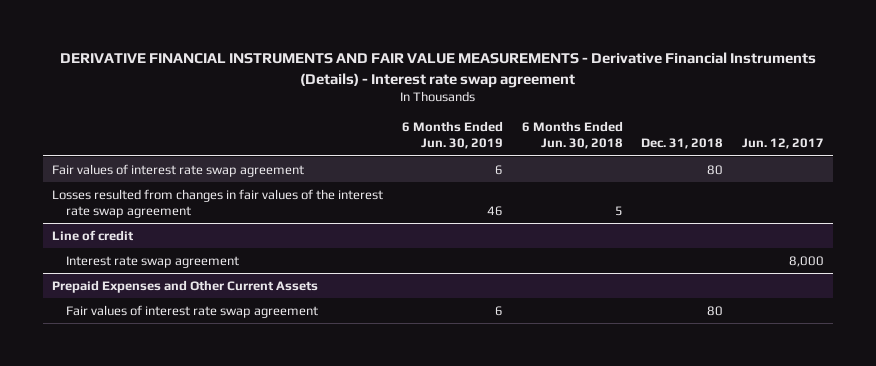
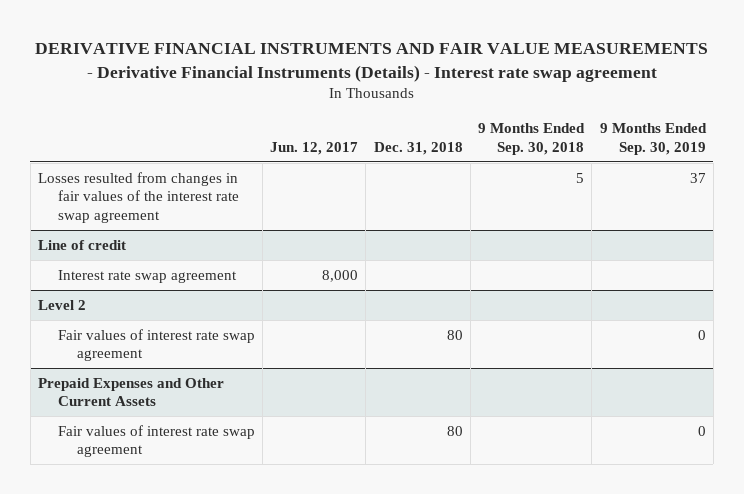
[401,121,503,150] 6 Months Ended Jun. 30, 2019 -> none
[521,121,623,150] 6 Months Ended Jun. 30, 2018 -> none
none -> [478,123,586,155] 9 Months Ended Sep. 30, 2018
none -> [599,123,707,155] 9 Months Ended Sep. 30, 2019
[52,163,305,177] Fair values of interest rate swap agreement -> none
none -> [38,299,87,310] Level 2
none -> [57,328,255,362] Fair values of interest rate swap agreement

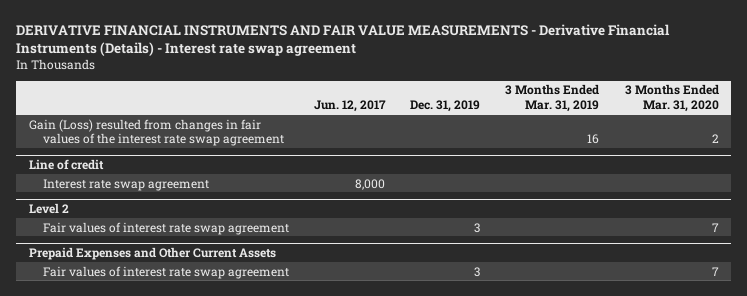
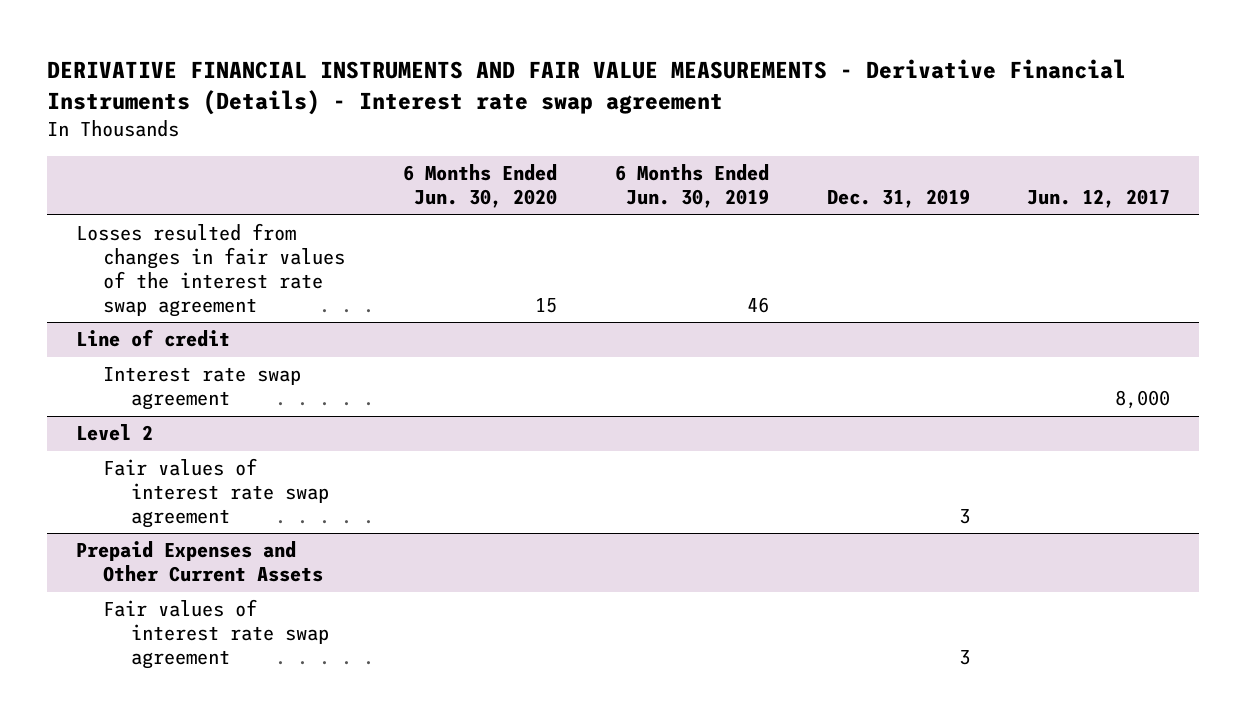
[505,84,600,113] 3 Months Ended Mar. 31, 2019 -> none
[624,84,719,113] 3 Months Ended Mar. 31, 2020 -> none
none -> [402,164,557,209] 6 Months Ended Jun. 30, 2020
none -> [614,164,769,209] 6 Months Ended Jun. 30, 2019
[28,118,284,147] Gain (Loss) resulted from changes in fair values of the interest rate swap agreement -> [75,223,346,317] Losses resulted from changes in fair values of the interest rate swap agreement

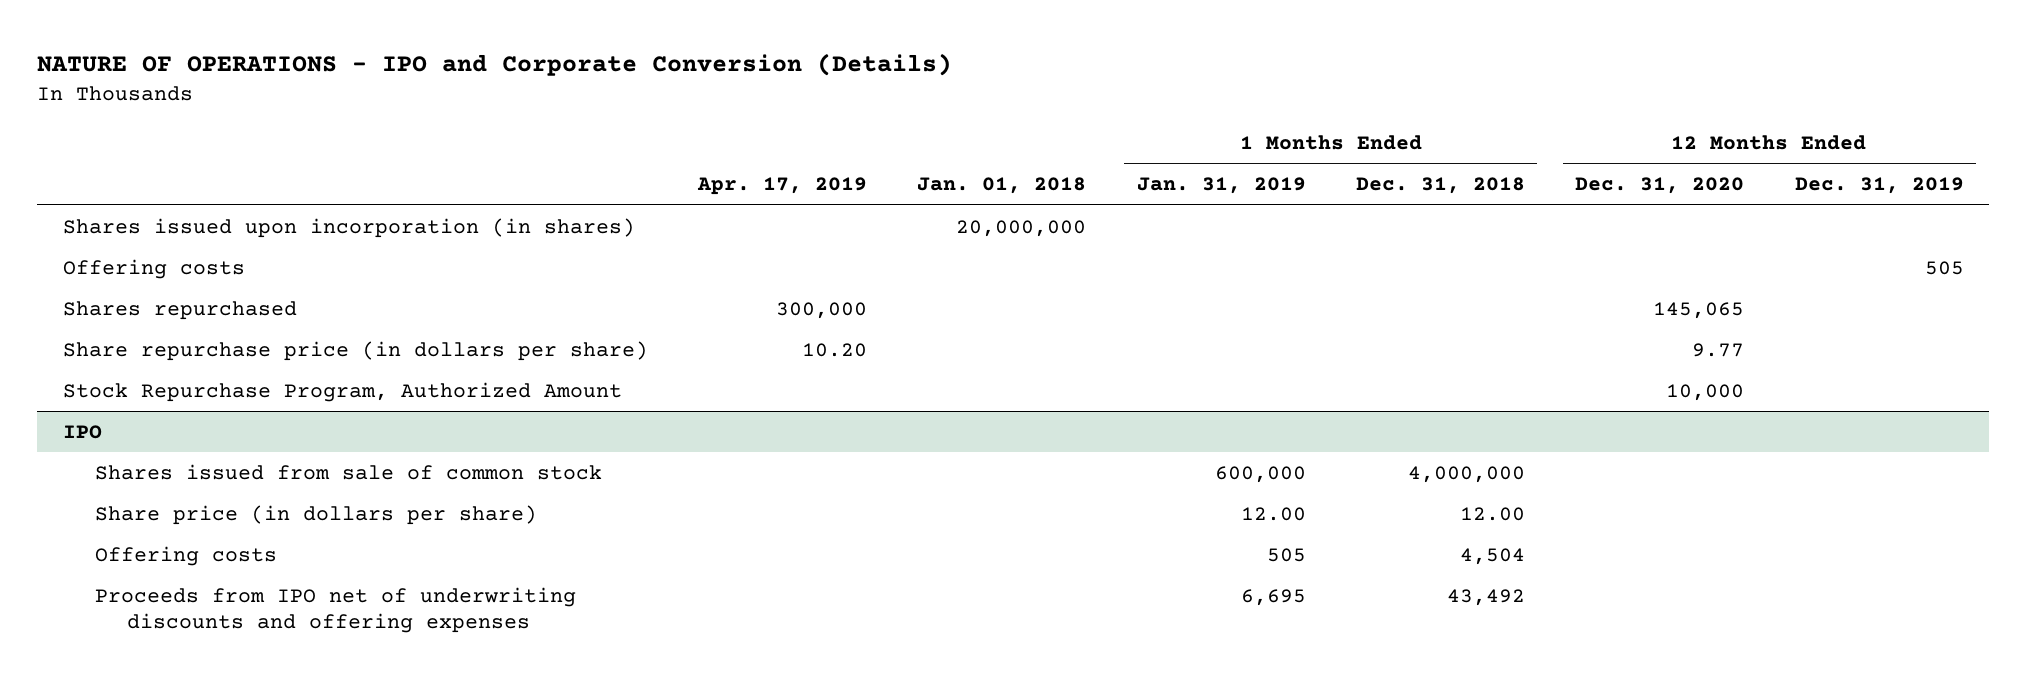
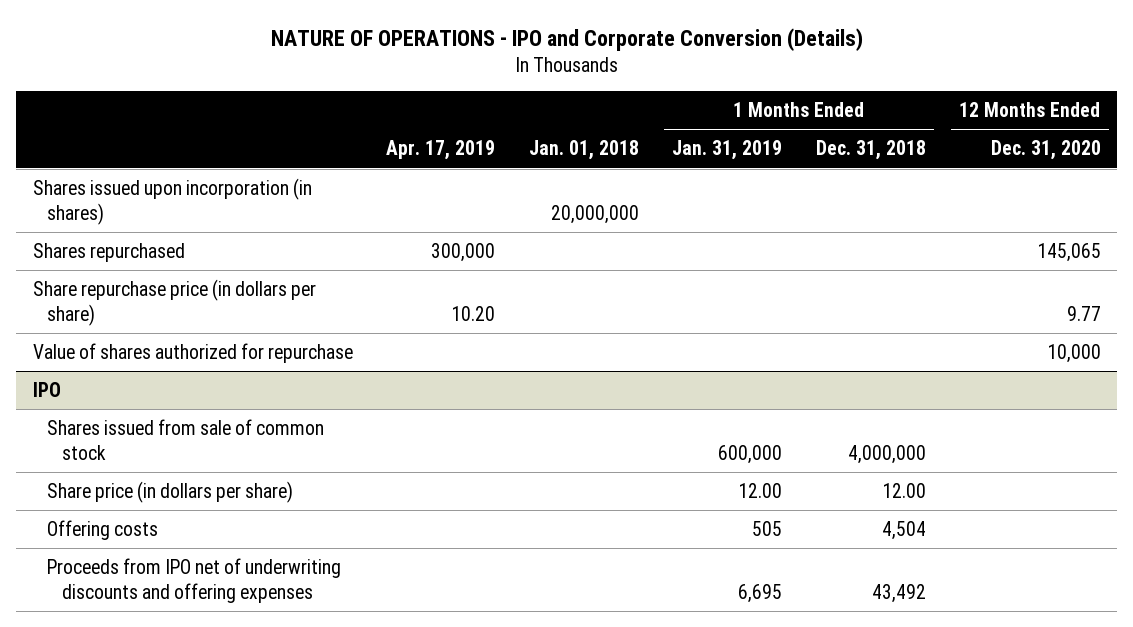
[1794,177,1964,195] Dec. 31, 2019 -> none
[62,258,245,279] Offering costs -> none
[62,381,622,402] Stock Repurchase Program, Authorized Amount -> [32,342,353,363] Value of shares authorized for repurchase

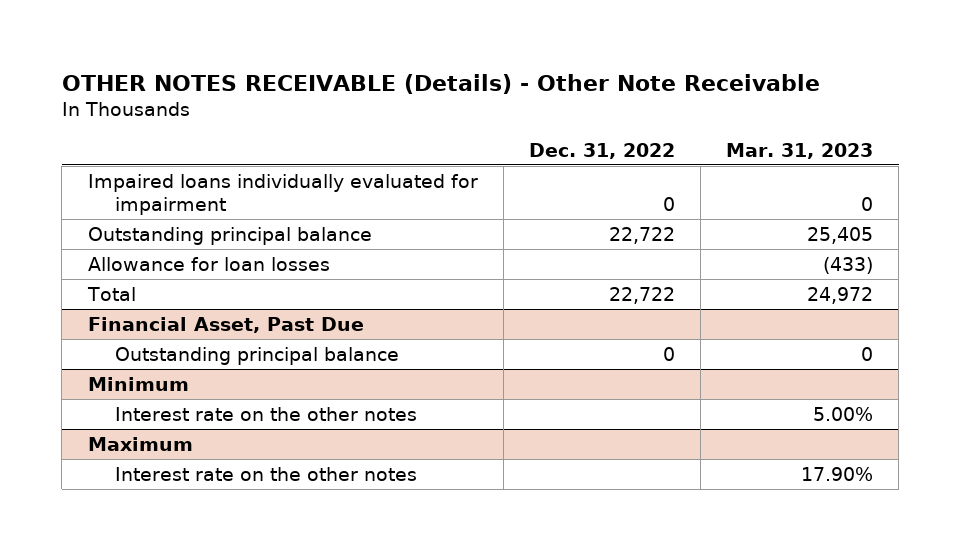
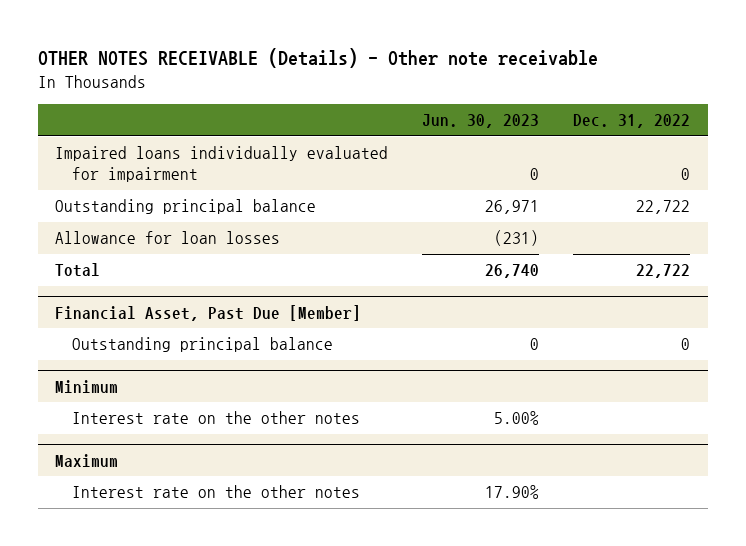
[61,73,820,94] OTHER NOTES RECEIVABLE (Details) - Other Note Receivable -> [38,48,599,69] OTHER NOTES RECEIVABLE (Details) - Other note receivable
[726,142,874,159] Mar. 31, 2023 -> none
none -> [422,114,540,129] Jun. 30, 2023
[87,316,364,333] Financial Asset, Past Due -> [55,304,362,321] Financial Asset, Past Due [Member]

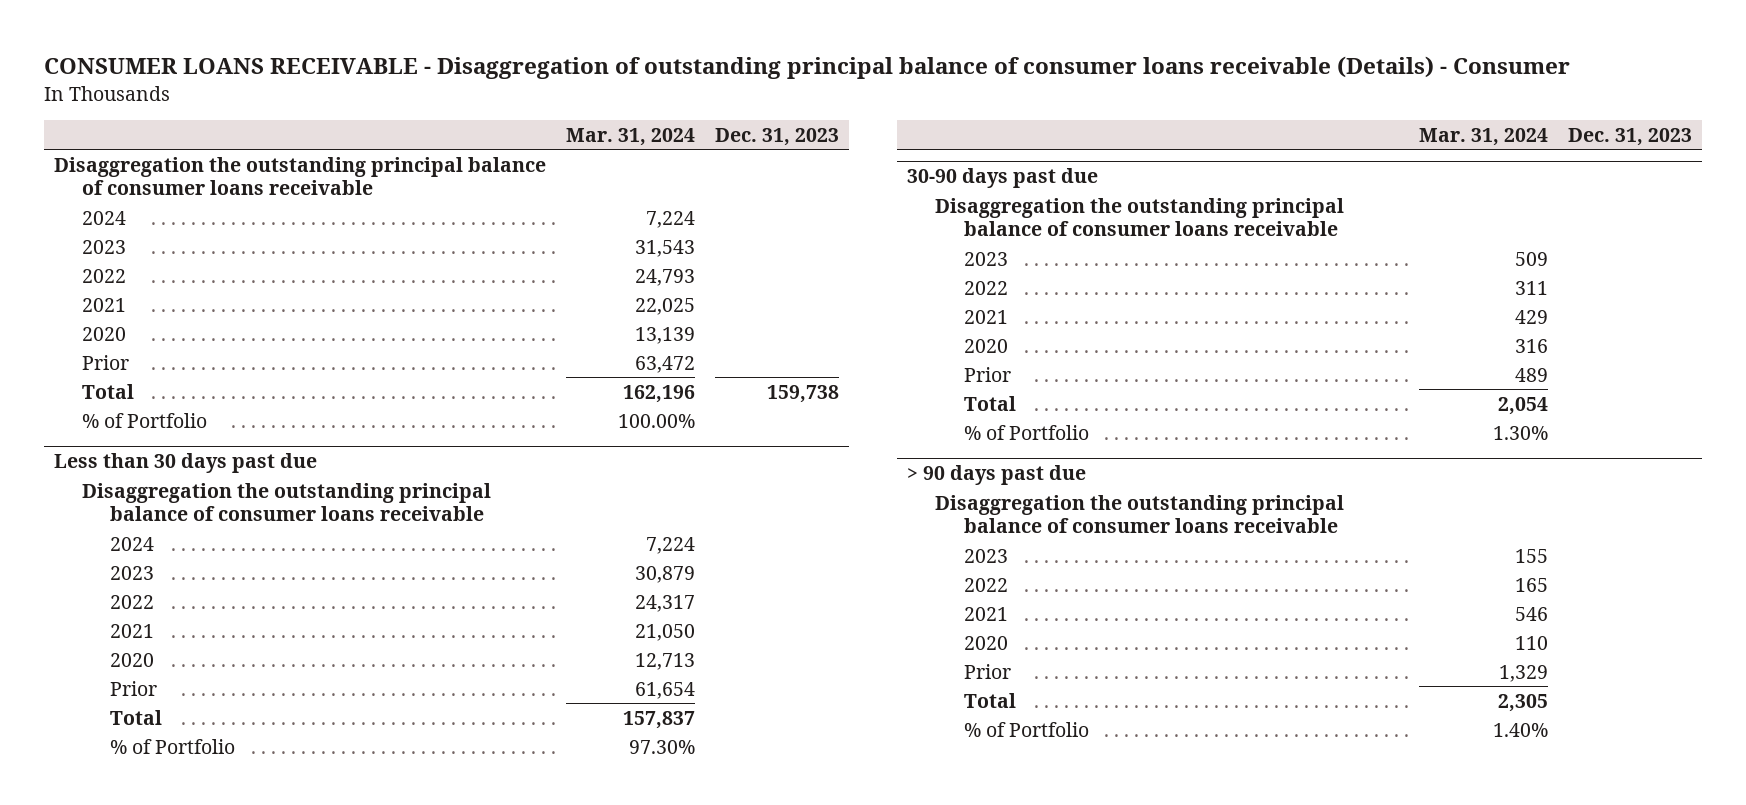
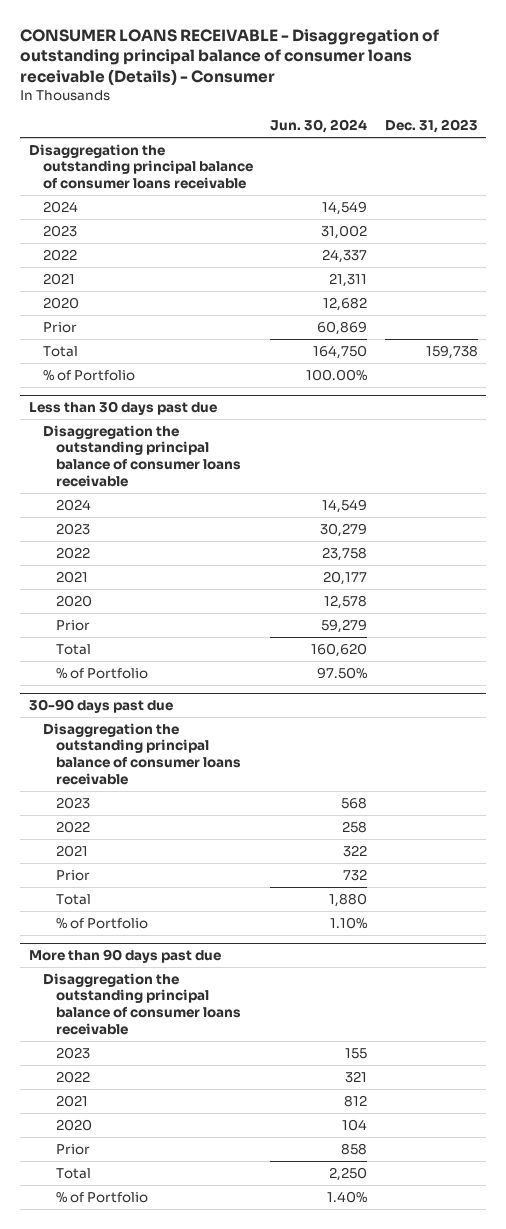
[565,127,695,146] Mar. 31, 2024 -> none
none -> [270,118,368,133] Jun. 30, 2024
[963,338,1008,353] 2020 -> none
[907,465,1087,486] > 90 days past due -> [28,949,221,964] More than 90 days past due

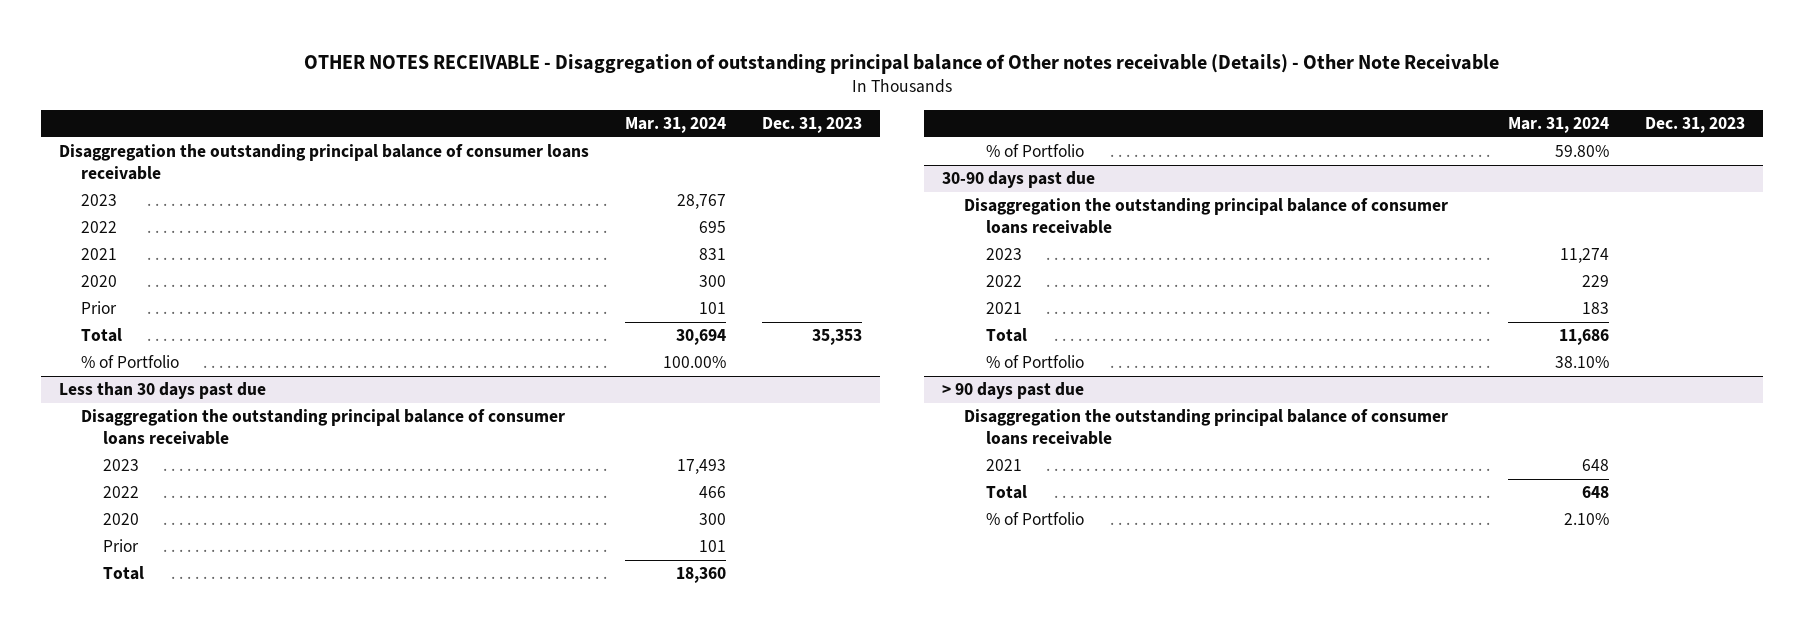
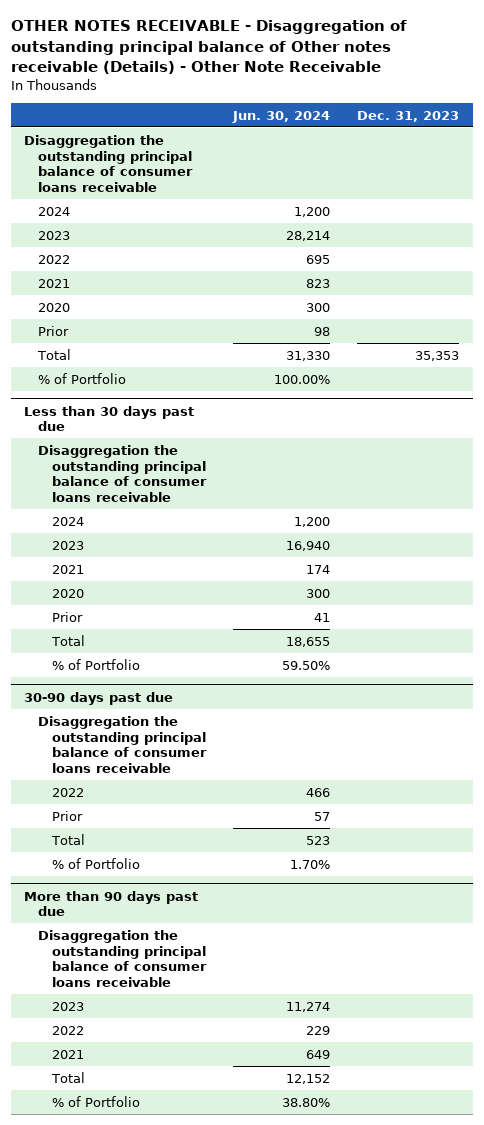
[625,117,727,134] Mar. 31, 2024 -> none
none -> [232,110,331,123] Jun. 30, 2024
none -> [38,206,71,216] 2024
none -> [52,516,85,526] 2024
[103,486,140,499] 2022 -> none
none -> [52,564,85,574] 2021
[985,248,1022,261] 2023 -> none
[985,302,1022,315] 2021 -> none
none -> [52,810,84,821] Prior
[941,382,1084,400] > 90 days past due -> [24,890,199,917] More than 90 days past due
none -> [52,1001,85,1011] 2023
none -> [52,1025,85,1035] 2022

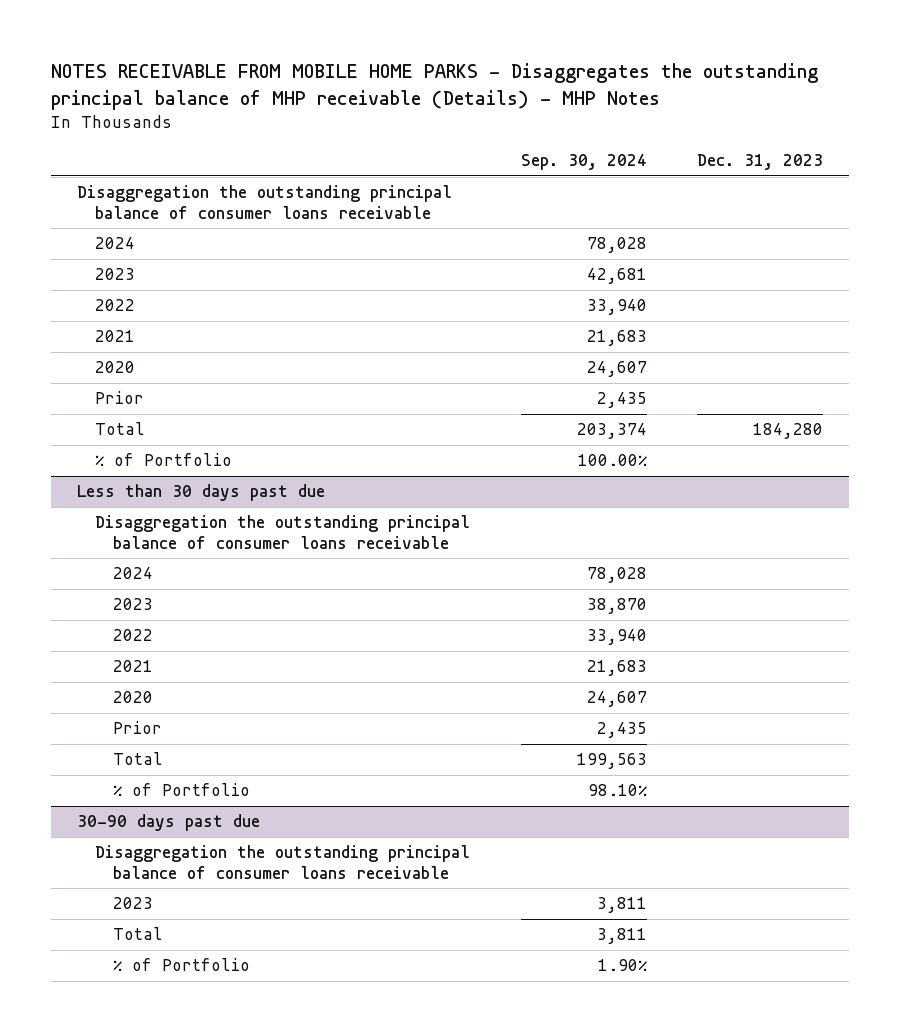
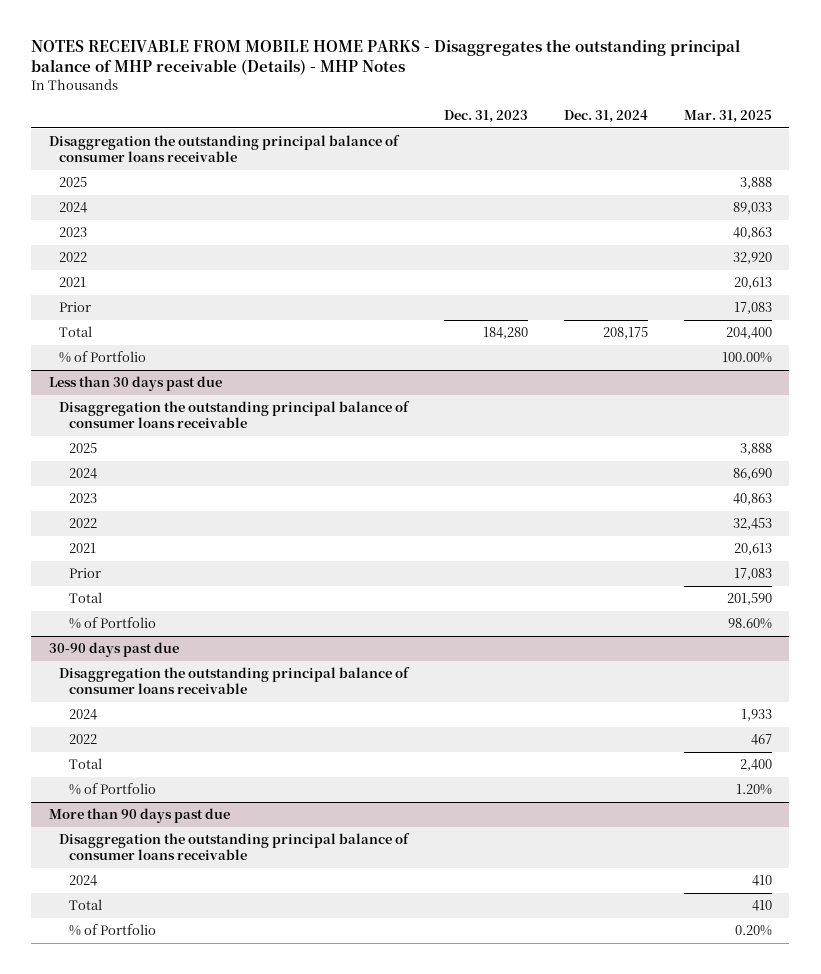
[520,154,647,171] Sep. 30, 2024 -> none
none -> [563,110,648,124] Dec. 31, 2024
none -> [683,110,772,124] Mar. 31, 2025
none -> [59,177,88,188] 2025
[94,361,135,374] 2020 -> none
none -> [69,443,98,454] 2025
[112,691,153,704] 2020 -> none
[112,897,153,910] 2023 -> [69,709,98,721] 2024
none -> [69,734,98,745] 2022
none -> [49,808,231,824] More than 90 days past due
none -> [59,833,411,861] Disaggregation the outstanding principal balance of consumer loans receivable
none -> [69,875,98,887] 2024
none -> [69,899,103,911] Total
none -> [69,924,157,937] % of Portfolio

